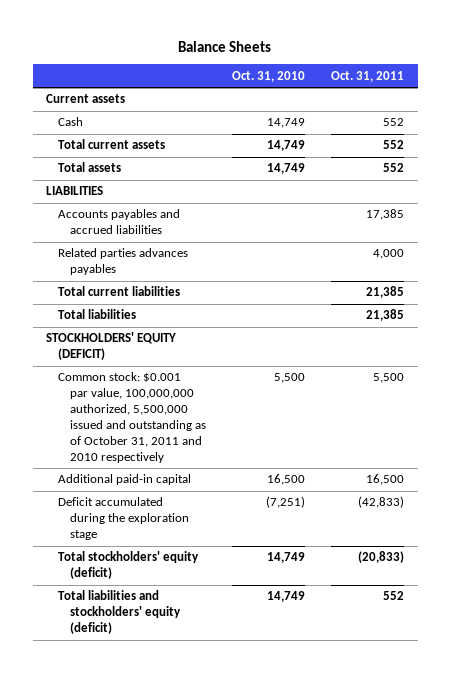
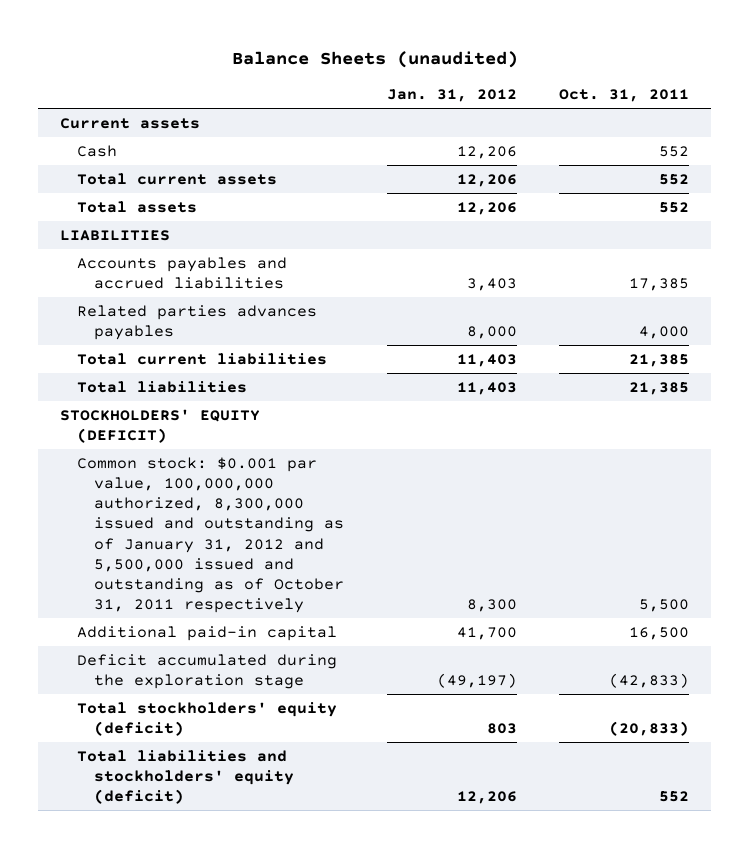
[178,40,272,52] Balance Sheets -> [231,51,518,69] Balance Sheets (unaudited)
[232,70,306,82] Oct. 31, 2010 -> none
none -> [386,89,517,103] Jan. 31, 2012
[57,372,206,464] Common stock: $0.001 par value, 100,000,000 authorized, 5,500,000 issued and outstanding as of October 31, 2011 and 2010 respectively -> [76,456,344,614] Common stock: $0.001 par value, 100,000,000 authorized, 8,300,000 issued and outstanding as of January 31, 2012 and 5,500,000 issued and outstanding as of October 31, 2011 respectively

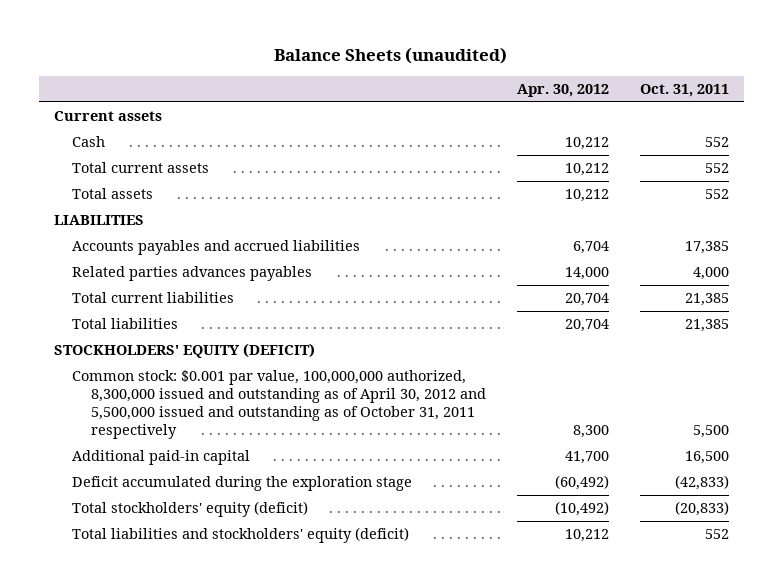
[386,89,517,103] Jan. 31, 2012 -> none
none -> [516,84,609,98] Apr. 30, 2012
[76,456,344,614] Common stock: $0.001 par value, 100,000,000 authorized, 8,300,000 issued and outstanding as of January 31, 2012 and 5,500,000 issued and outstanding as of October 31, 2011 respectively -> [72,370,486,440] Common stock: $0.001 par value, 100,000,000 authorized, 8,300,000 issued and outstanding as of April 30, 2012 and 5,500,000 issued and outstanding as of October 31, 2011 respectively

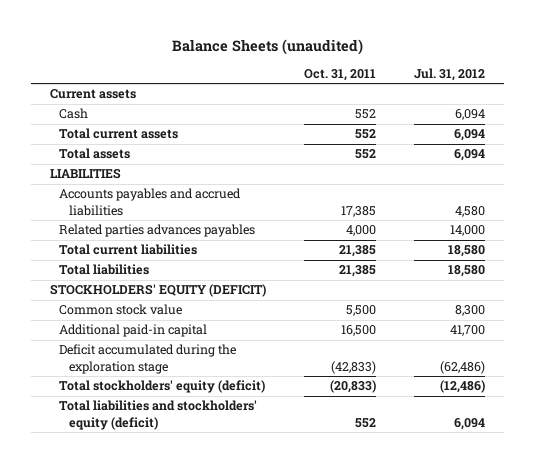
[516,84,609,98] Apr. 30, 2012 -> none
none -> [414,68,486,82] Jul. 31, 2012
[72,370,486,440] Common stock: $0.001 par value, 100,000,000 authorized, 8,300,000 issued and outstanding as of April 30, 2012 and 5,500,000 issued and outstanding as of October 31, 2011 respectively -> [59,304,183,316] Common stock value

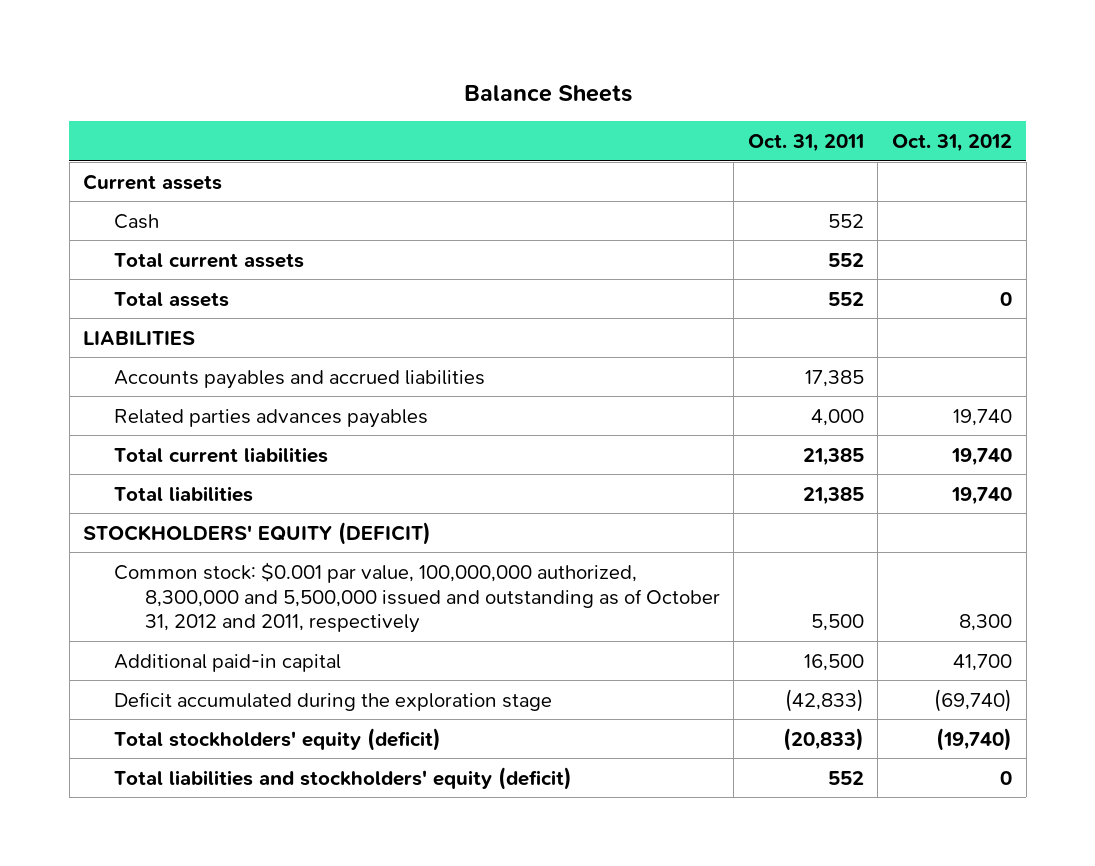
[171,38,363,55] Balance Sheets (unaudited) -> [463,84,632,102] Balance Sheets
[414,68,486,82] Jul. 31, 2012 -> none
none -> [892,133,1013,152] Oct. 31, 2012
[59,304,183,316] Common stock value -> [114,561,720,634] Common stock: $0.001 par value, 100,000,000 authorized, 8,300,000 and 5,500,000 issued and outstanding as of October 31, 2012 and 2011, respectively

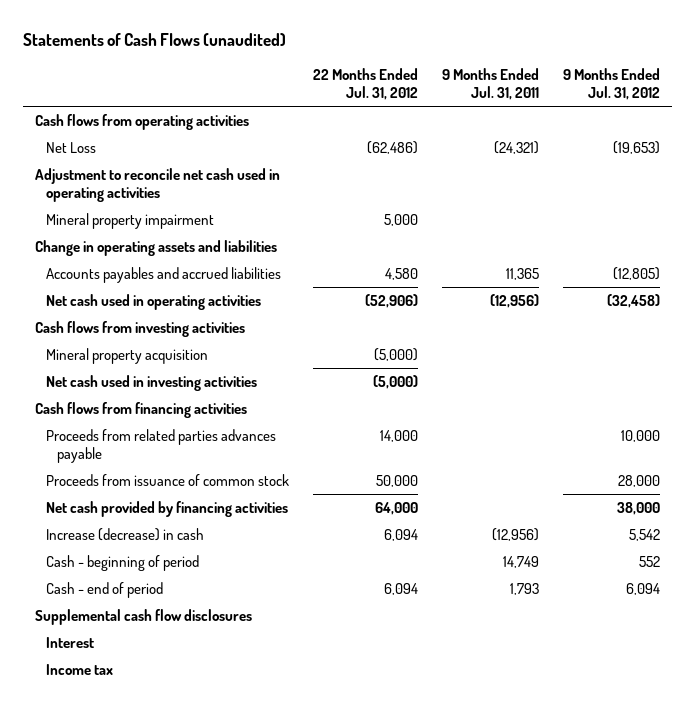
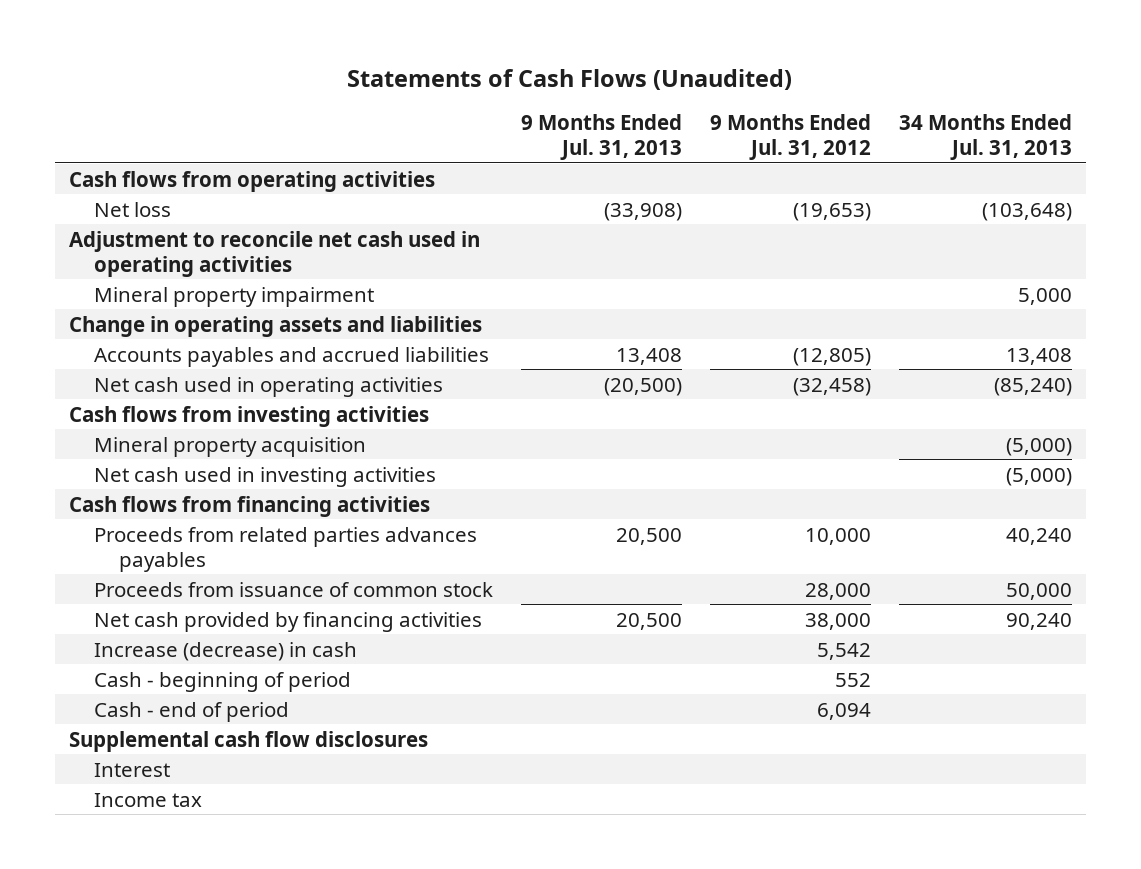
[23,33,287,47] Statements of Cash Flows (unaudited) -> [347,68,793,90] Statements of Cash Flows (Unaudited)
[313,68,419,101] 22 Months Ended Jul. 31, 2012 -> none
[442,68,540,101] 9 Months Ended Jul. 31, 2011 -> none
none -> [520,113,682,160] 9 Months Ended Jul. 31, 2013
none -> [899,113,1073,160] 34 Months Ended Jul. 31, 2013
[46,141,97,153] Net Loss -> [93,201,171,217] Net loss
[46,428,277,463] Proceeds from related parties advances payable -> [93,526,477,572] Proceeds from related parties advances payables

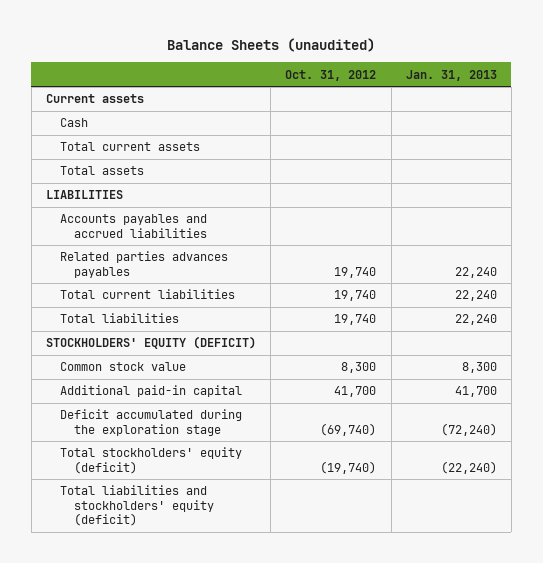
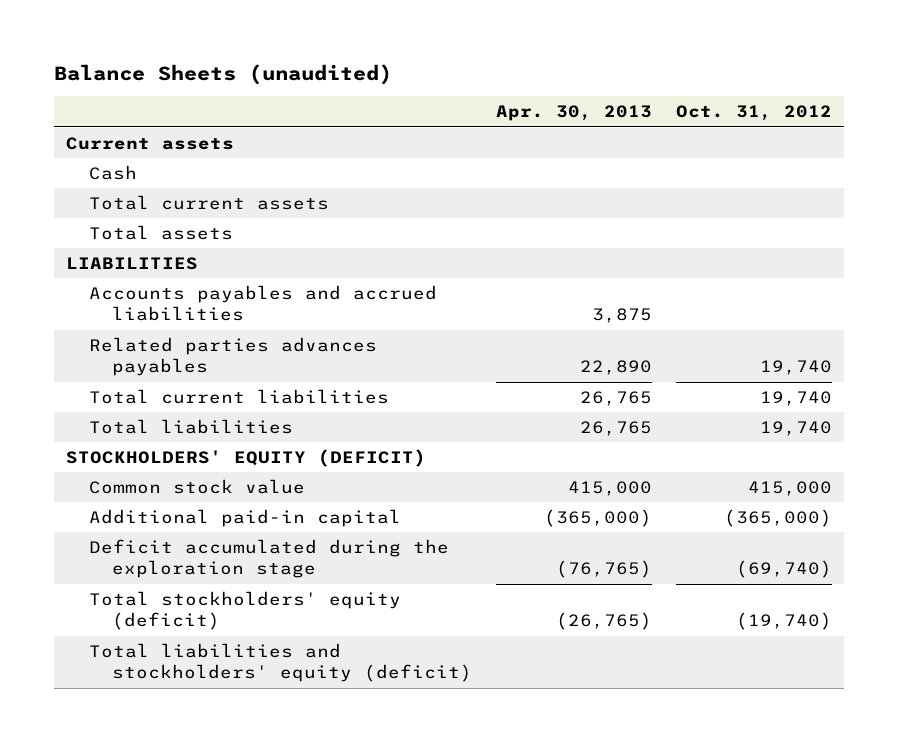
[405,69,497,81] Jan. 31, 2013 -> none
none -> [496,105,653,122] Apr. 30, 2013
[341,362,377,374] 8,300 -> [748,480,833,496] 415,000
[334,386,377,398] 41,700 -> [724,508,833,527] (365,000)

